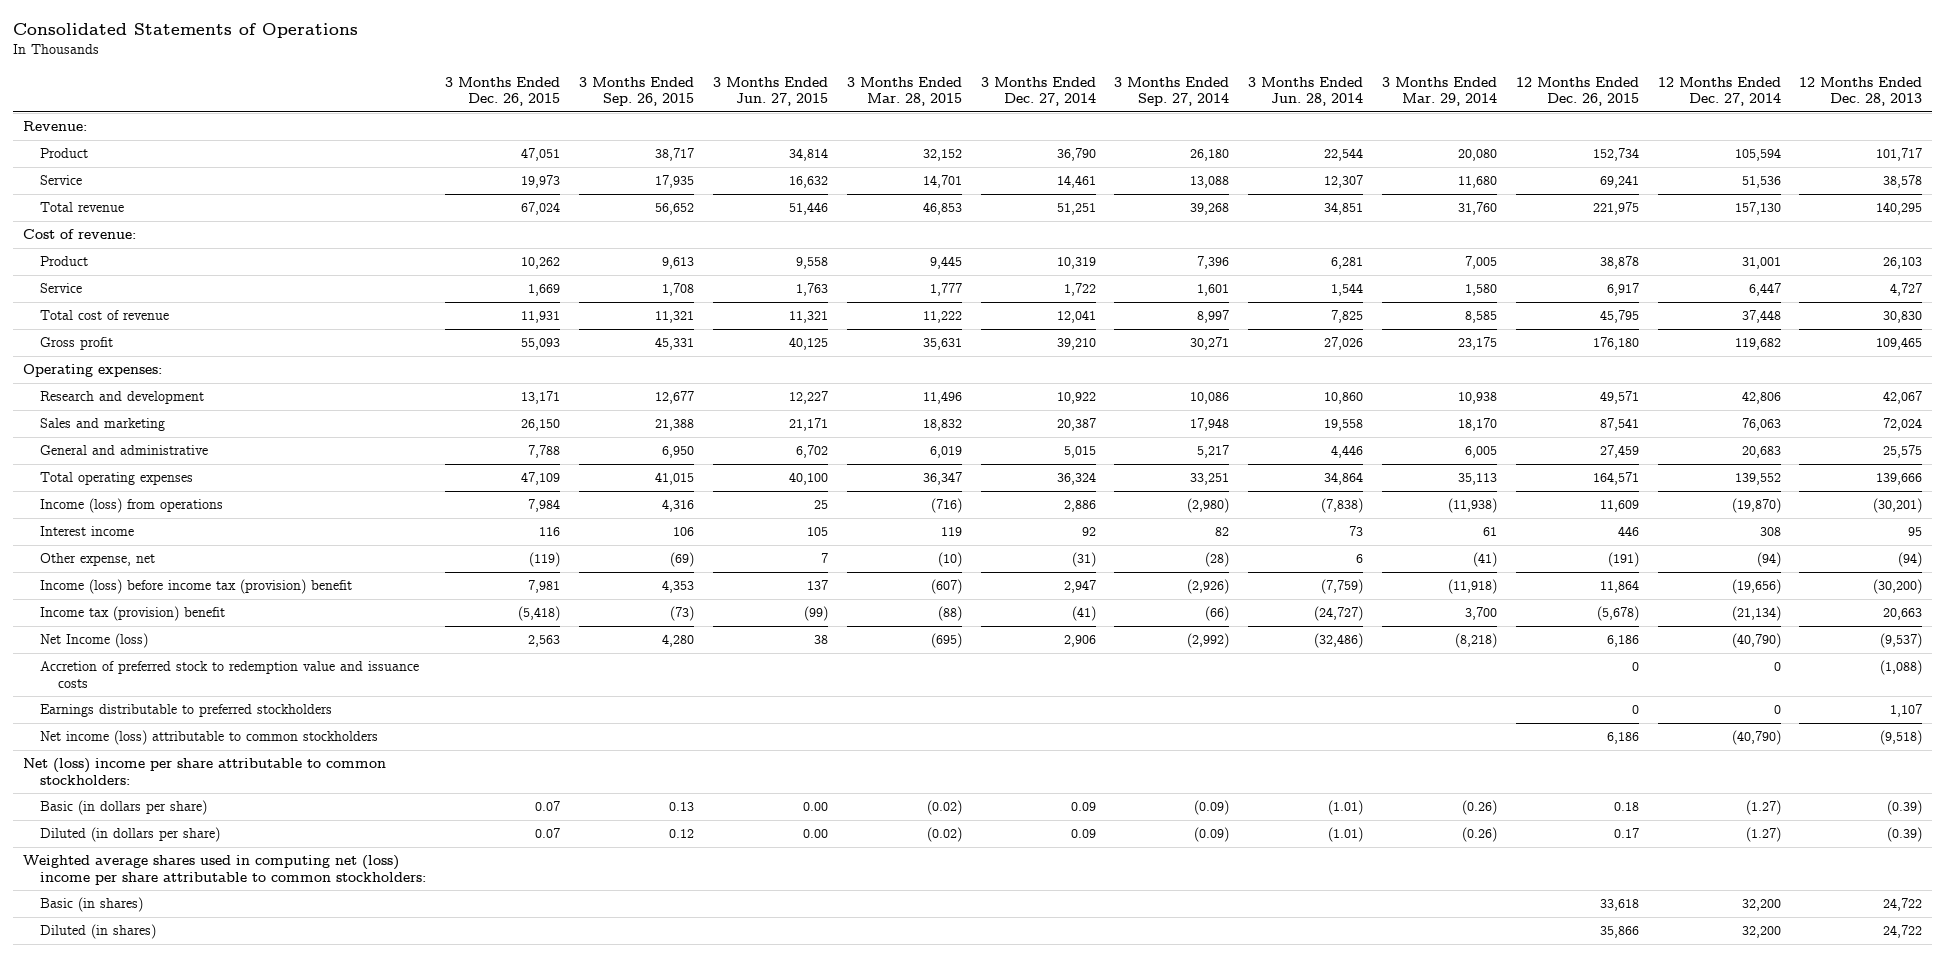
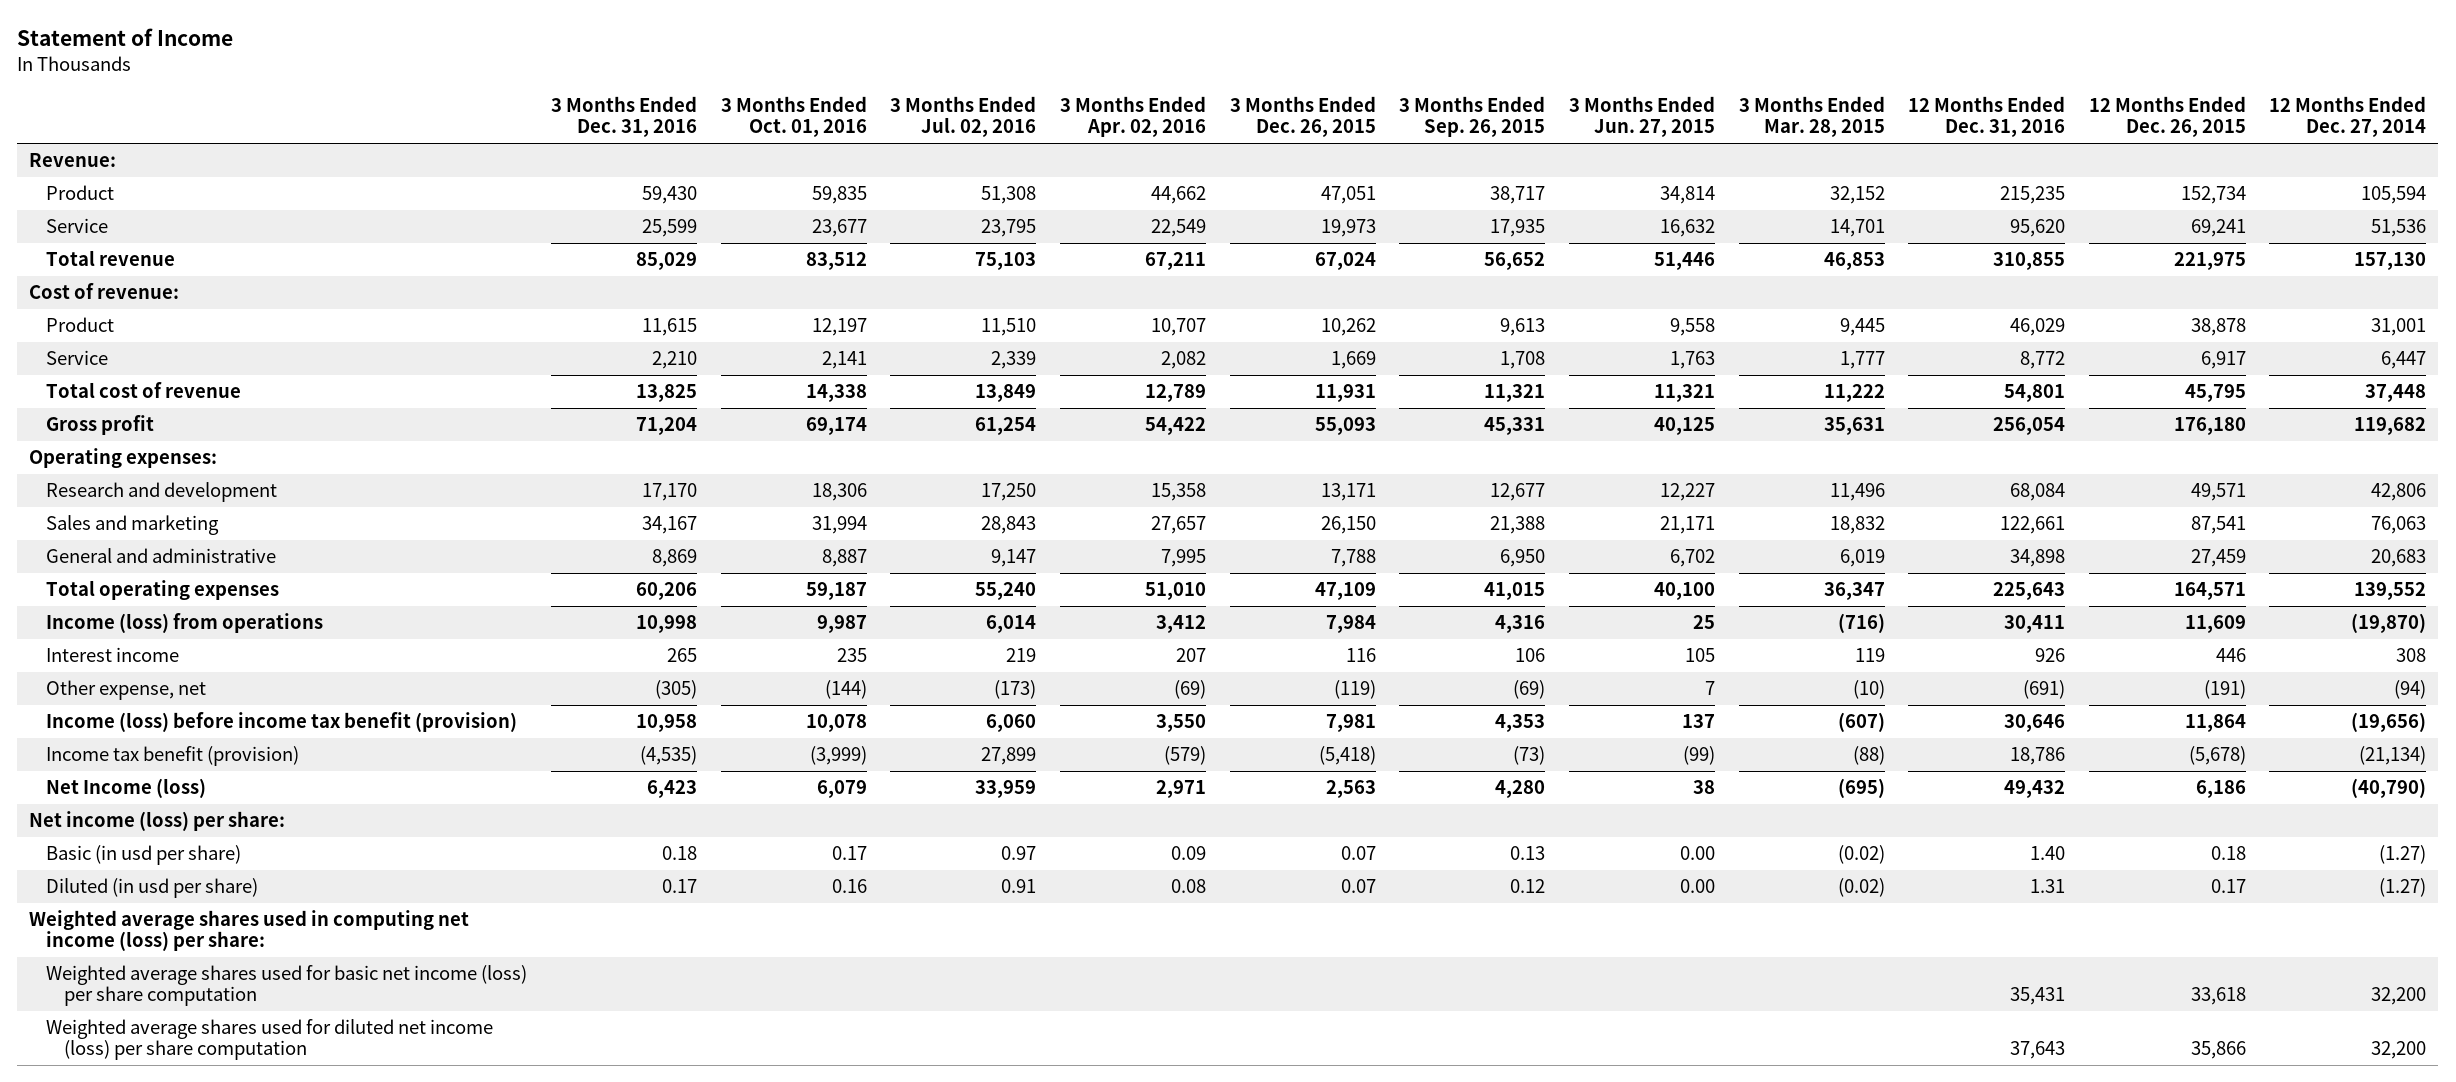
[13,23,359,39] Consolidated Statements of Operations -> [17,27,234,46] Statement of Income
[980,76,1096,107] 3 Months Ended Dec. 27, 2014 -> none
[1114,76,1230,107] 3 Months Ended Sep. 27, 2014 -> none
[1248,76,1364,107] 3 Months Ended Jun. 28, 2014 -> none
[1382,76,1498,107] 3 Months Ended Mar. 29, 2014 -> none
[1799,76,1923,107] 12 Months Ended Dec. 28, 2013 -> none
none -> [551,96,698,138] 3 Months Ended Dec. 31, 2016
none -> [720,96,867,138] 3 Months Ended Oct. 01, 2016
none -> [890,96,1037,138] 3 Months Ended Jul. 02, 2016
none -> [1060,96,1207,138] 3 Months Ended Apr. 02, 2016
none -> [1908,96,2066,138] 12 Months Ended Dec. 31, 2016
[40,579,353,595] Income (loss) before income tax (provision) benefit -> [46,712,518,733] Income (loss) before income tax benefit (provision)
[40,606,226,622] Income tax (provision) benefit -> [46,746,300,767] Income tax benefit (provision)
[40,661,420,689] Accretion of preferred stock to redemption value and issuance costs -> none
[40,704,333,718] Earnings distributable to preferred stockholders -> none
[40,730,379,746] Net income (loss) attributable to common stockholders -> none
[22,758,386,786] Net (loss) income per share attributable to common stockholders: -> [29,811,286,832] Net income (loss) per share:
[40,800,208,816] Basic (in dollars per share) -> [46,845,242,866] Basic (in usd per share)
[40,827,221,843] Diluted (in dollars per share) -> [46,878,259,899] Diluted (in usd per share)
[22,855,427,886] Weighted average shares used in computing net (loss) income per share attributable to common stockholders: -> [29,910,470,952] Weighted average shares used in computing net income (loss) per share:
[40,897,144,913] Basic (in shares) -> [46,965,528,1007] Weighted average shares used for basic net income (loss) per share computation
[40,924,157,940] Diluted (in shares) -> [46,1019,494,1061] Weighted average shares used for diluted net income (loss) per share computation

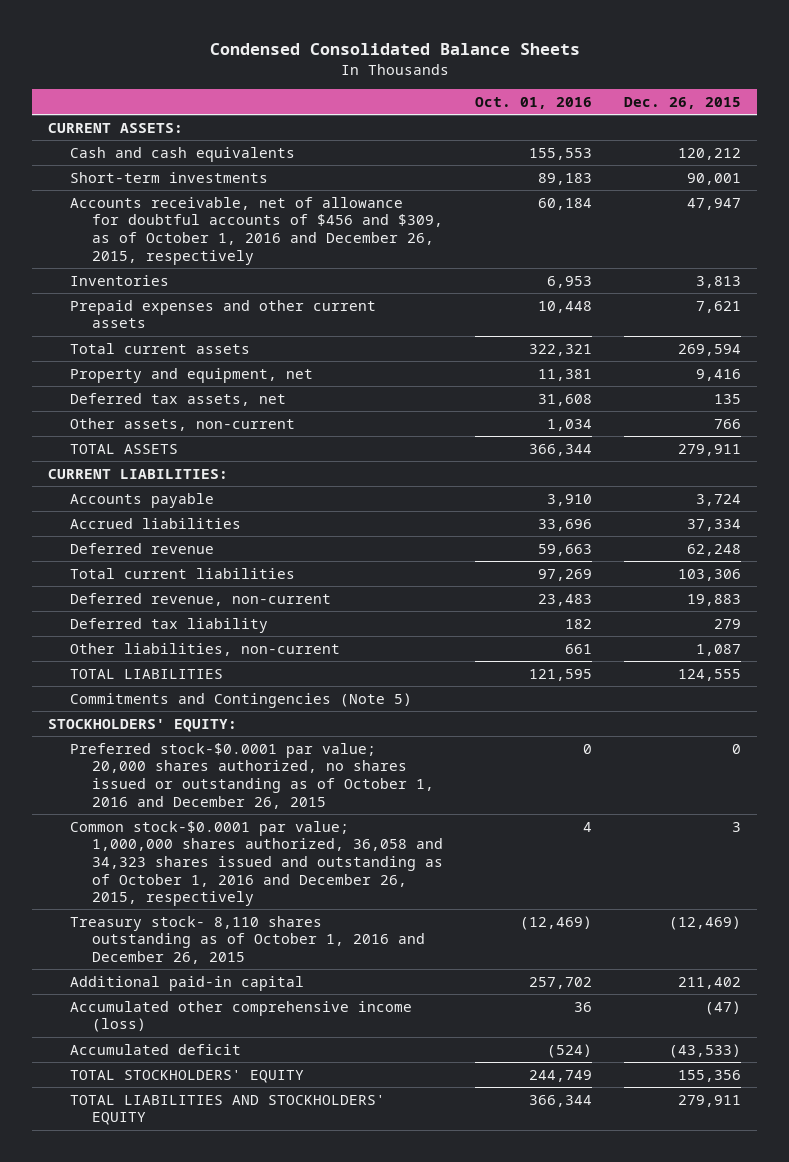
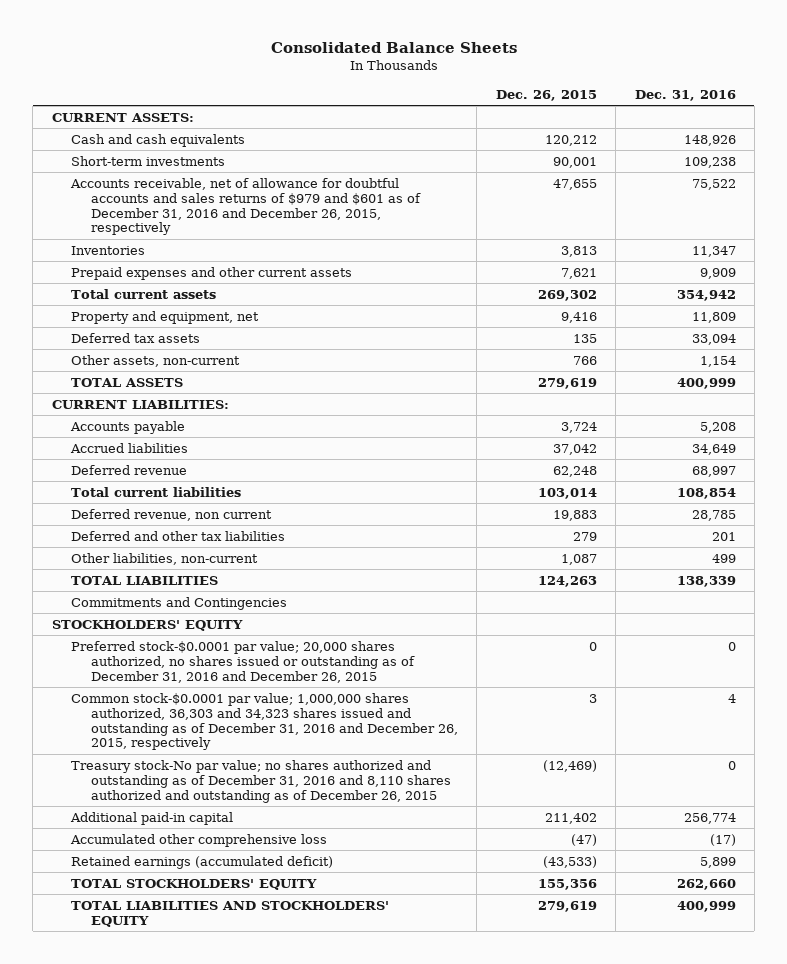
[209,42,580,55] Condensed Consolidated Balance Sheets -> [270,41,517,53] Consolidated Balance Sheets
[475,96,593,109] Oct. 01, 2016 -> none
none -> [634,89,736,101] Dec. 31, 2016
[70,196,444,265] Accounts receivable, net of allowance for doubtful accounts of $456 and $309, as of October 1, 2016 and December 26, 2015, respectively -> [70,177,421,236] Accounts receivable, net of allowance for doubtful accounts and sales returns of $979 and $601 as of December 31, 2016 and December 26, 2015, respectively
[686,197,741,210] 47,947 -> [552,178,597,190] 47,655
[677,343,741,356] 269,594 -> [537,289,597,301] 269,302
[70,392,287,406] Deferred tax assets, net -> [71,332,201,343] Deferred tax assets
[677,443,741,456] 279,911 -> [537,377,597,389] 279,619
[686,518,741,531] 37,334 -> [552,443,597,455] 37,042
[677,568,741,581] 103,306 -> [537,487,597,499] 103,014
[70,592,332,606] Deferred revenue, non-current -> [71,508,273,521] Deferred revenue, non current
[70,617,269,633] Deferred tax liability -> [71,530,286,541] Deferred and other tax liabilities
[677,668,741,681] 124,555 -> [537,575,597,587] 124,263
[70,692,413,708] Commitments and Contingencies (Note 5) -> [71,596,288,610] Commitments and Contingencies
[48,718,238,732] STOCKHOLDERS' EQUITY: -> [51,619,243,631] STOCKHOLDERS' EQUITY
[70,742,435,809] Preferred stock-$0.0001 par value; 20,000 shares authorized, no shares issued or outstanding as of October 1, 2016 and December 26, 2015 -> [71,640,415,683] Preferred stock-$0.0001 par value; 20,000 shares authorized, no shares issued or outstanding as of December 31, 2016 and December 26, 2015
[70,820,444,907] Common stock-$0.0001 par value; 1,000,000 shares authorized, 36,058 and 34,323 shares issued and outstanding as of October 1, 2016 and December 26, 2015, respectively -> [71,692,458,751] Common stock-$0.0001 par value; 1,000,000 shares authorized, 36,303 and 34,323 shares issued and outstanding as of December 31, 2016 and December 26, 2015, respectively
[70,915,426,964] Treasury stock- 8,110 shares outstanding as of October 1, 2016 and December 26, 2015 -> [71,759,451,803] Treasury stock-No par value; no shares authorized and outstanding as of December 31, 2016 and 8,110 shares authorized and outstanding as of December 26, 2015
[70,1000,413,1033] Accumulated other comprehensive income (loss) -> [70,833,328,847] Accumulated other comprehensive loss
[70,1043,242,1055] Accumulated deficit -> [71,855,334,869] Retained earnings (accumulated deficit)
[677,1094,741,1107] 279,911 -> [537,900,597,912] 279,619

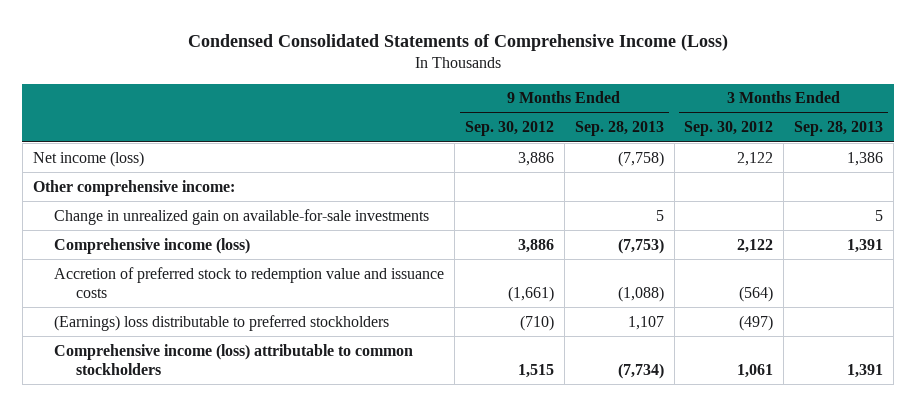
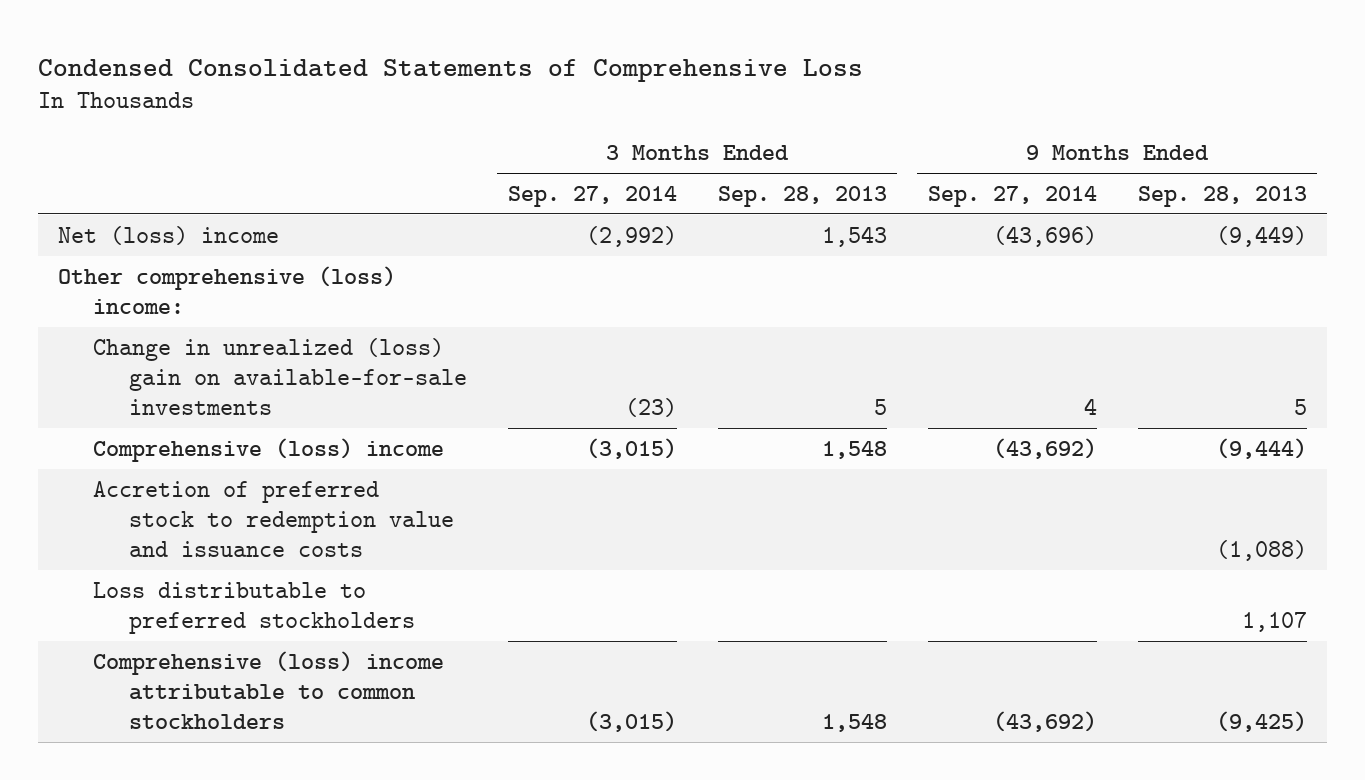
[187,33,728,51] Condensed Consolidated Statements of Comprehensive Income (Loss) -> [37,58,863,82] Condensed Consolidated Statements of Comprehensive Loss
[464,121,554,137] Sep. 30, 2012 -> none
[684,121,774,137] Sep. 30, 2012 -> none
none -> [507,186,677,208] Sep. 27, 2014
none -> [927,186,1097,208] Sep. 27, 2014
[32,150,144,167] Net income (loss) -> [58,225,280,245] Net (loss) income
[617,150,664,167] (7,758) -> [1215,225,1307,247] (9,449)
[847,151,884,166] 1,386 -> [821,225,887,247] 1,543
[32,179,235,196] Other comprehensive income: -> [58,265,397,315] Other comprehensive (loss) income:
[54,208,430,225] Change in unrealized gain on available-for-sale investments -> [93,337,467,416] Change in unrealized (loss) gain on available-for-sale investments
[54,237,251,254] Comprehensive income (loss) -> [93,437,445,462] Comprehensive (loss) income
[617,237,664,254] (7,753) -> [1215,437,1307,459] (9,444)
[847,238,884,253] 1,391 -> [821,440,887,459] 1,548
[54,314,390,331] (Earnings) loss distributable to preferred stockholders -> [93,581,415,635] Loss distributable to preferred stockholders
[54,343,414,375] Comprehensive income (loss) attributable to common stockholders -> [93,650,445,730] Comprehensive (loss) income attributable to common stockholders
[617,362,664,379] (7,734) -> [1215,711,1307,733] (9,425)
[847,363,884,378] 1,391 -> [821,714,887,733] 1,548

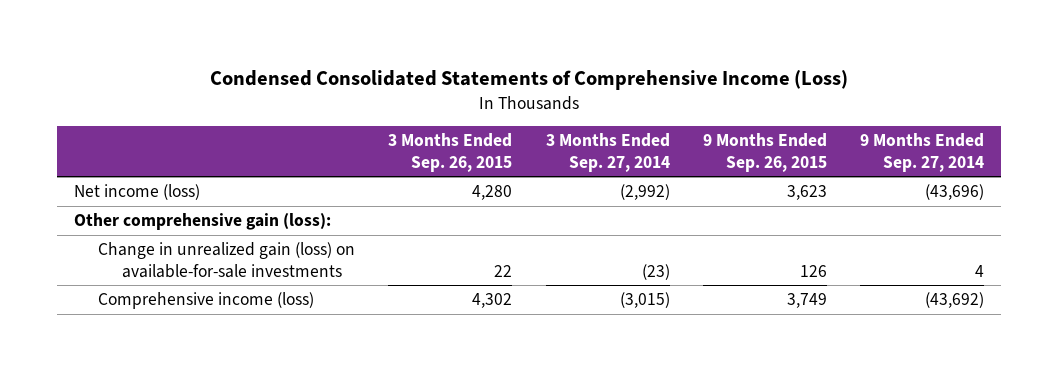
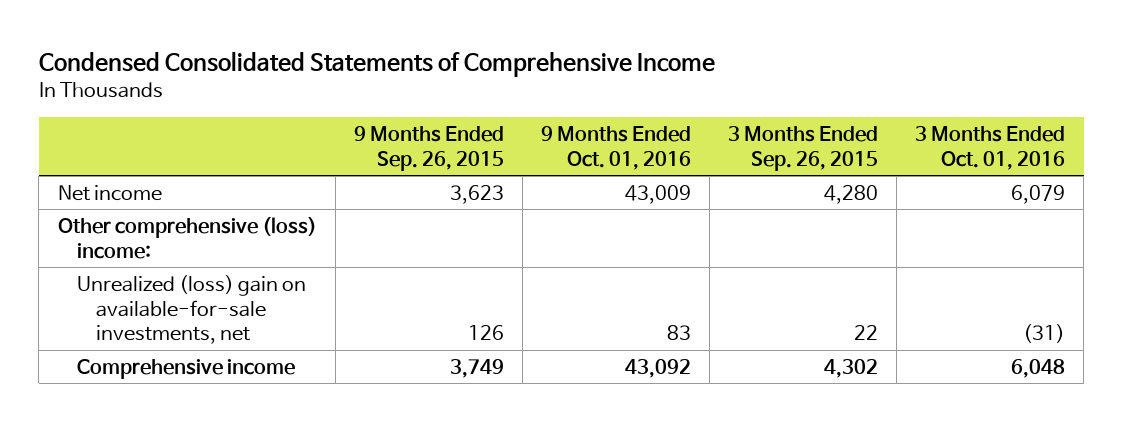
[209,69,848,90] Condensed Consolidated Statements of Comprehensive Income (Loss) -> [38,51,715,78] Condensed Consolidated Statements of Comprehensive Income
[545,133,670,172] 3 Months Ended Sep. 27, 2014 -> none
[860,133,985,172] 9 Months Ended Sep. 27, 2014 -> none
none -> [540,126,691,170] 9 Months Ended Oct. 01, 2016
none -> [915,126,1066,170] 3 Months Ended Oct. 01, 2016
[73,184,200,201] Net income (loss) -> [57,184,162,201] Net income
[73,213,331,231] Other comprehensive gain (loss): -> [57,216,317,259] Other comprehensive (loss) income:
[98,242,356,278] Change in unrealized gain (loss) on available-for-sale investments -> [76,274,306,345] Unrealized (loss) gain on available-for-sale investments, net
[98,292,315,310] Comprehensive income (loss) -> [76,358,295,379] Comprehensive income

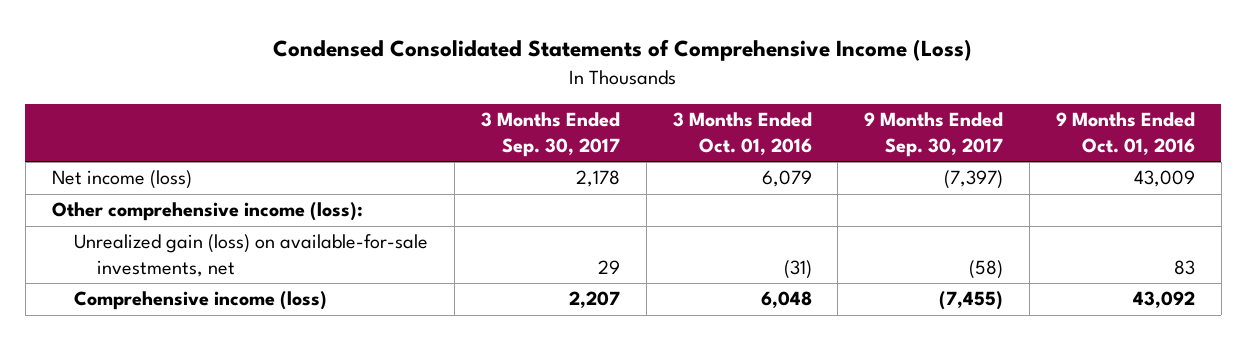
[38,51,715,78] Condensed Consolidated Statements of Comprehensive Income -> [273,39,973,62] Condensed Consolidated Statements of Comprehensive Income (Loss)
[353,126,504,171] 9 Months Ended Sep. 26, 2015 -> none
[728,126,879,171] 3 Months Ended Sep. 26, 2015 -> none
none -> [480,112,620,157] 3 Months Ended Sep. 30, 2017
none -> [864,112,1004,157] 9 Months Ended Sep. 30, 2017
[57,184,162,201] Net income -> [51,170,192,190] Net income (loss)
[57,216,317,259] Other comprehensive (loss) income: -> [51,202,363,222] Other comprehensive income (loss):
[76,274,306,345] Unrealized (loss) gain on available-for-sale investments, net -> [74,234,429,278] Unrealized gain (loss) on available-for-sale investments, net
[76,358,295,379] Comprehensive income -> [74,291,328,311] Comprehensive income (loss)

